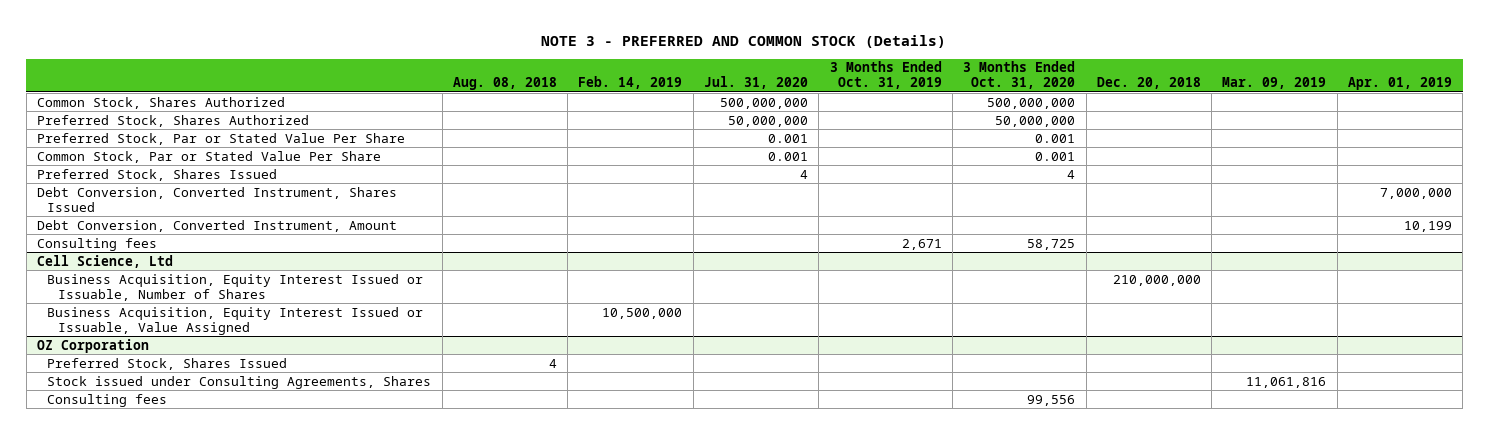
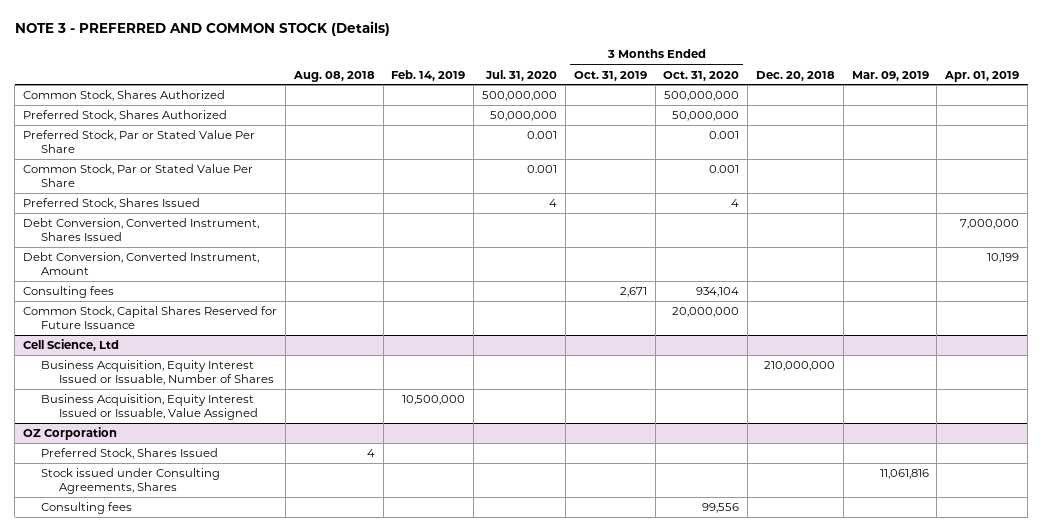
[1027,238,1076,250] 58,725 -> [696,287,740,298] 934,104
none -> [23,306,278,329] Common Stock, Capital Shares Reserved for Future Issuance

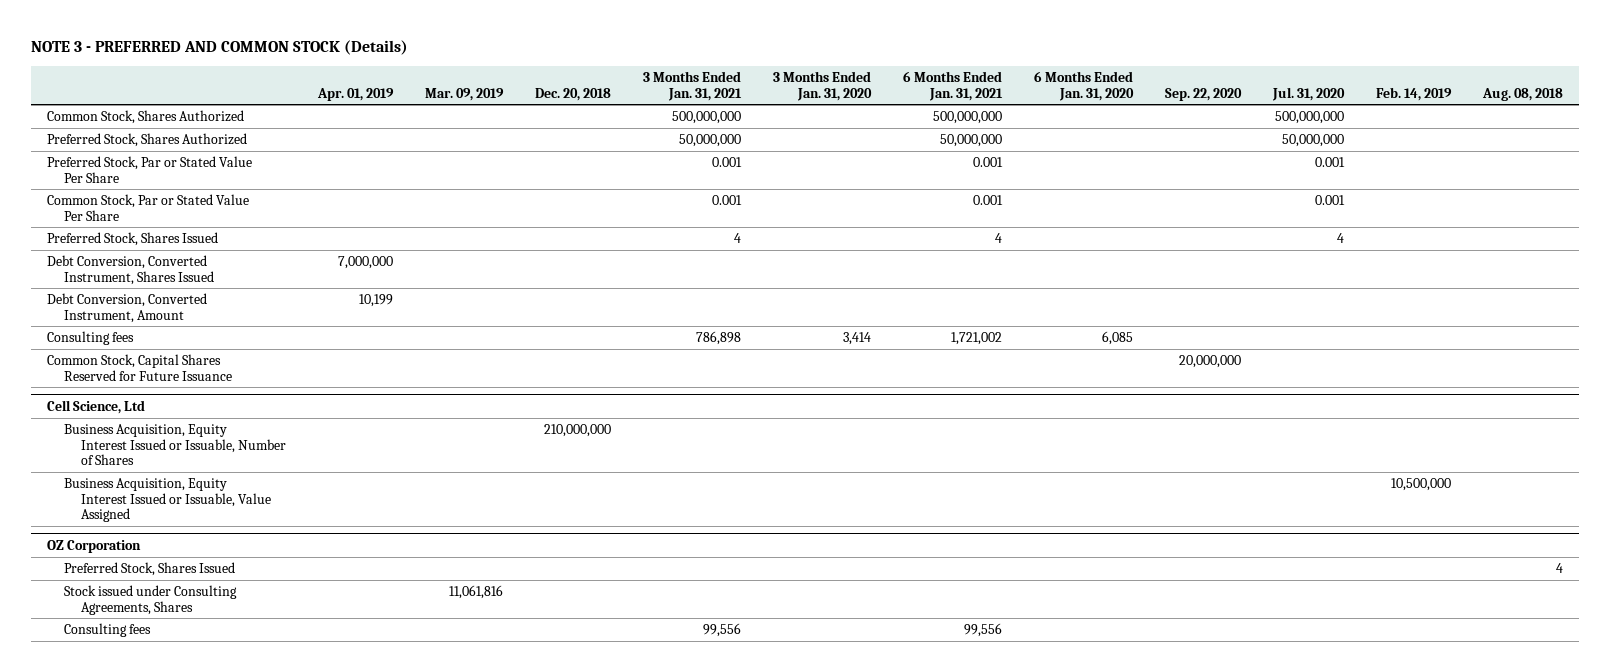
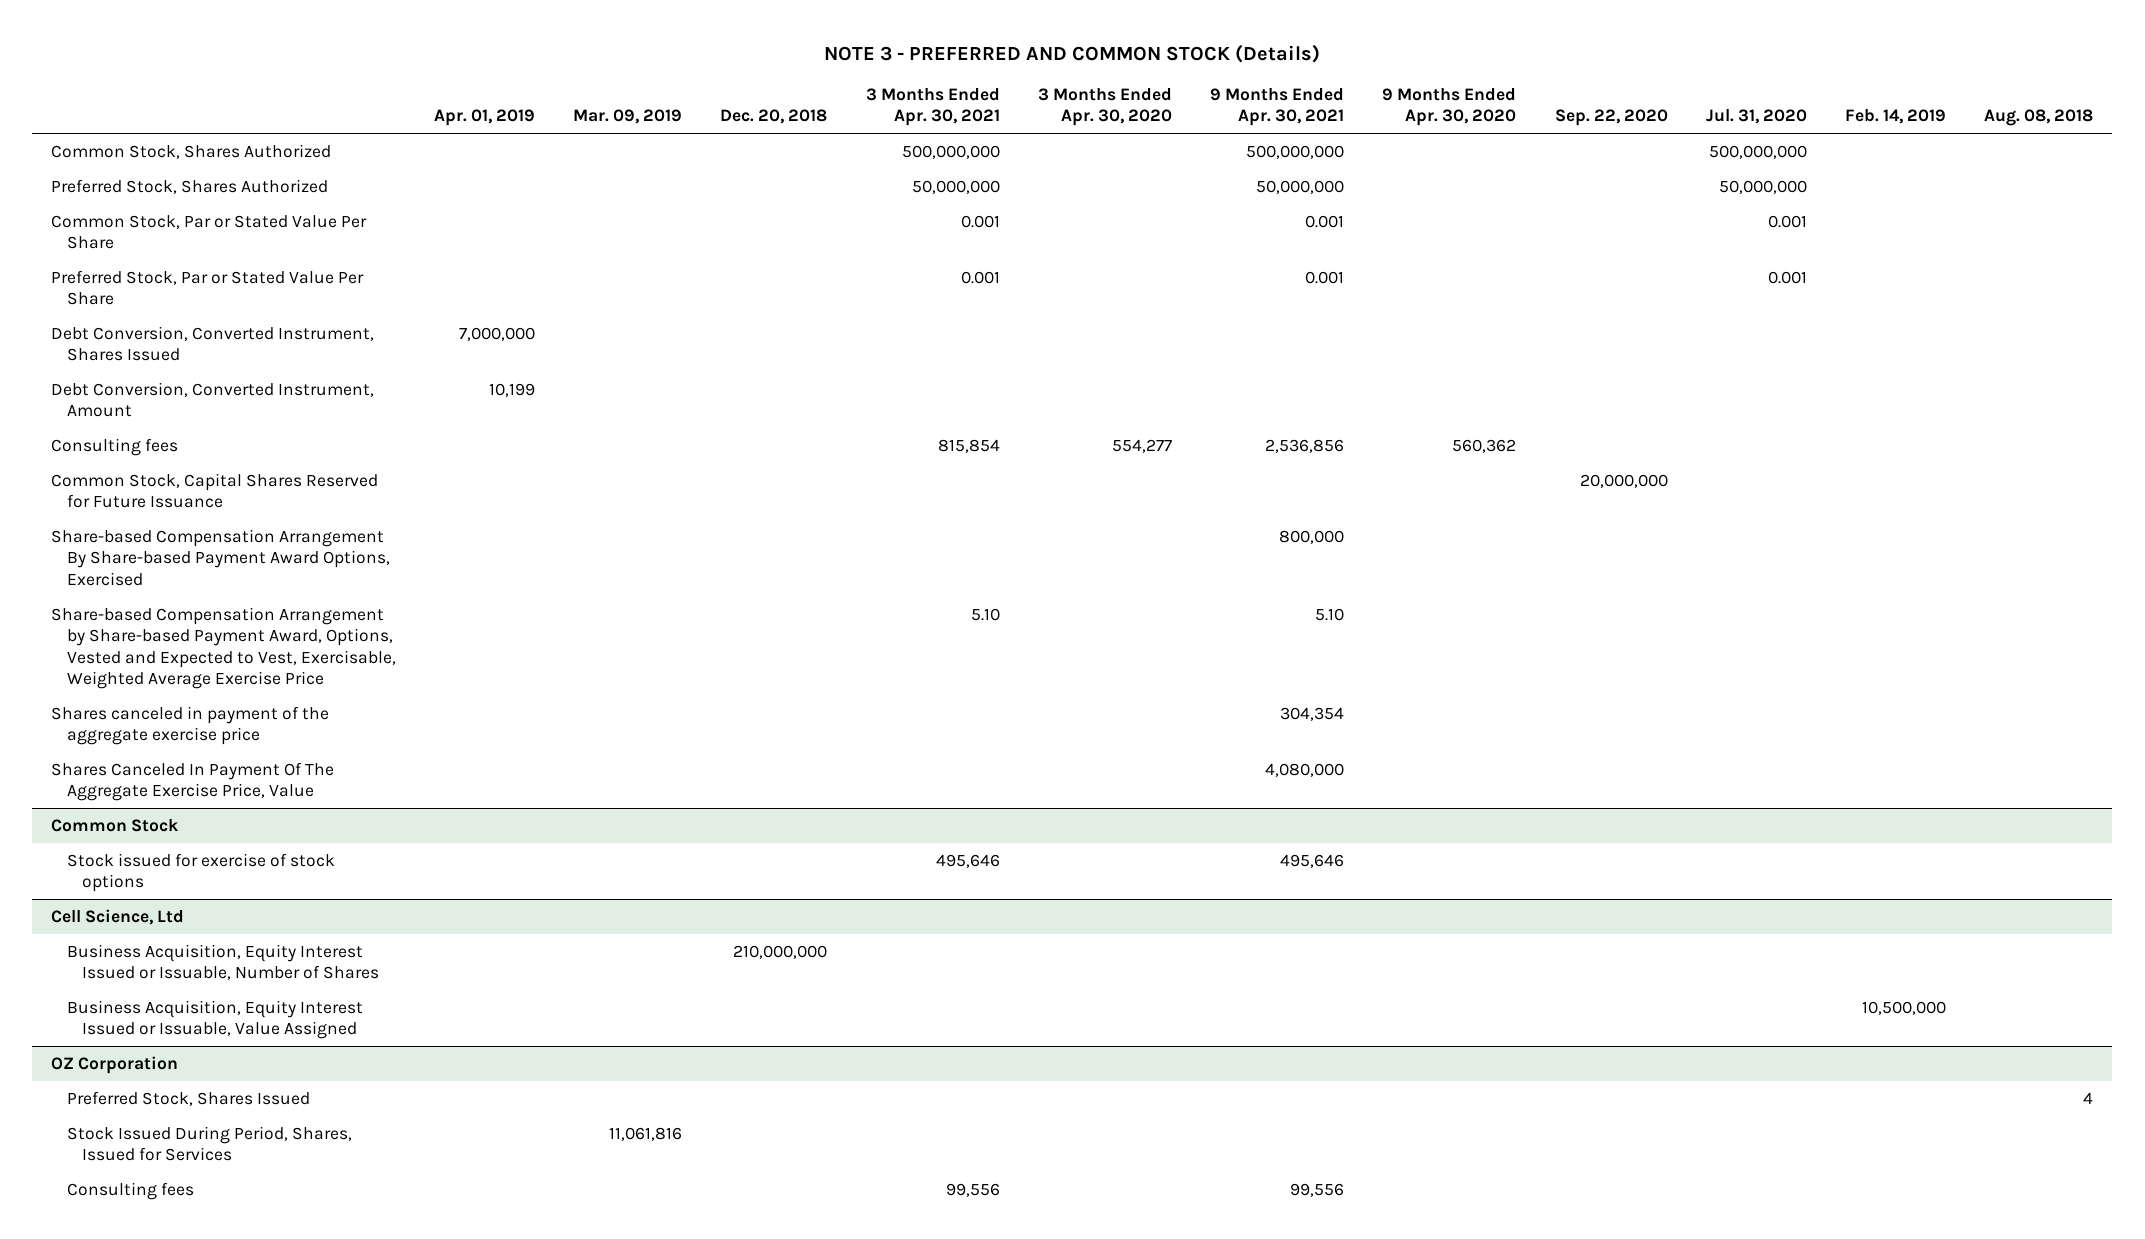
[643,71,743,101] 3 Months Ended Jan. 31, 2021 -> none
[773,71,873,101] 3 Months Ended Jan. 31, 2020 -> none
[903,71,1004,101] 6 Months Ended Jan. 31, 2021 -> none
[1034,71,1135,101] 6 Months Ended Jan. 31, 2020 -> none
none -> [865,88,1000,127] 3 Months Ended Apr. 30, 2021
none -> [1037,88,1172,127] 3 Months Ended Apr. 30, 2020
none -> [1210,88,1345,127] 9 Months Ended Apr. 30, 2021
none -> [1382,88,1517,127] 9 Months Ended Apr. 30, 2020
[47,232,219,247] Preferred Stock, Shares Issued -> none
[47,156,253,183] Preferred Stock, Par or Stated Value Per Share -> [51,270,365,306] Preferred Stock, Par or Stated Value Per Share
none -> [51,529,390,586] Share-based Compensation Arrangement By Share-based Payment Award Options, Exercised
none -> [51,607,396,689] Share-based Compensation Arrangement by Share-based Payment Award, Options, Vested and Expected to Vest, Exercisable, Weighted Average Exercise Price
none -> [51,706,330,746] Shares canceled in payment of the aggregate exercise price
none -> [51,762,335,802] Shares Canceled In Payment Of The Aggregate Exercise Price, Value
none -> [51,819,180,833] Common Stock
none -> [66,853,335,893] Stock issued for exercise of stock options
[64,585,238,615] Stock issued under Consulting Agreements, Shares -> [66,1126,352,1162] Stock Issued During Period, Shares, Issued for Services

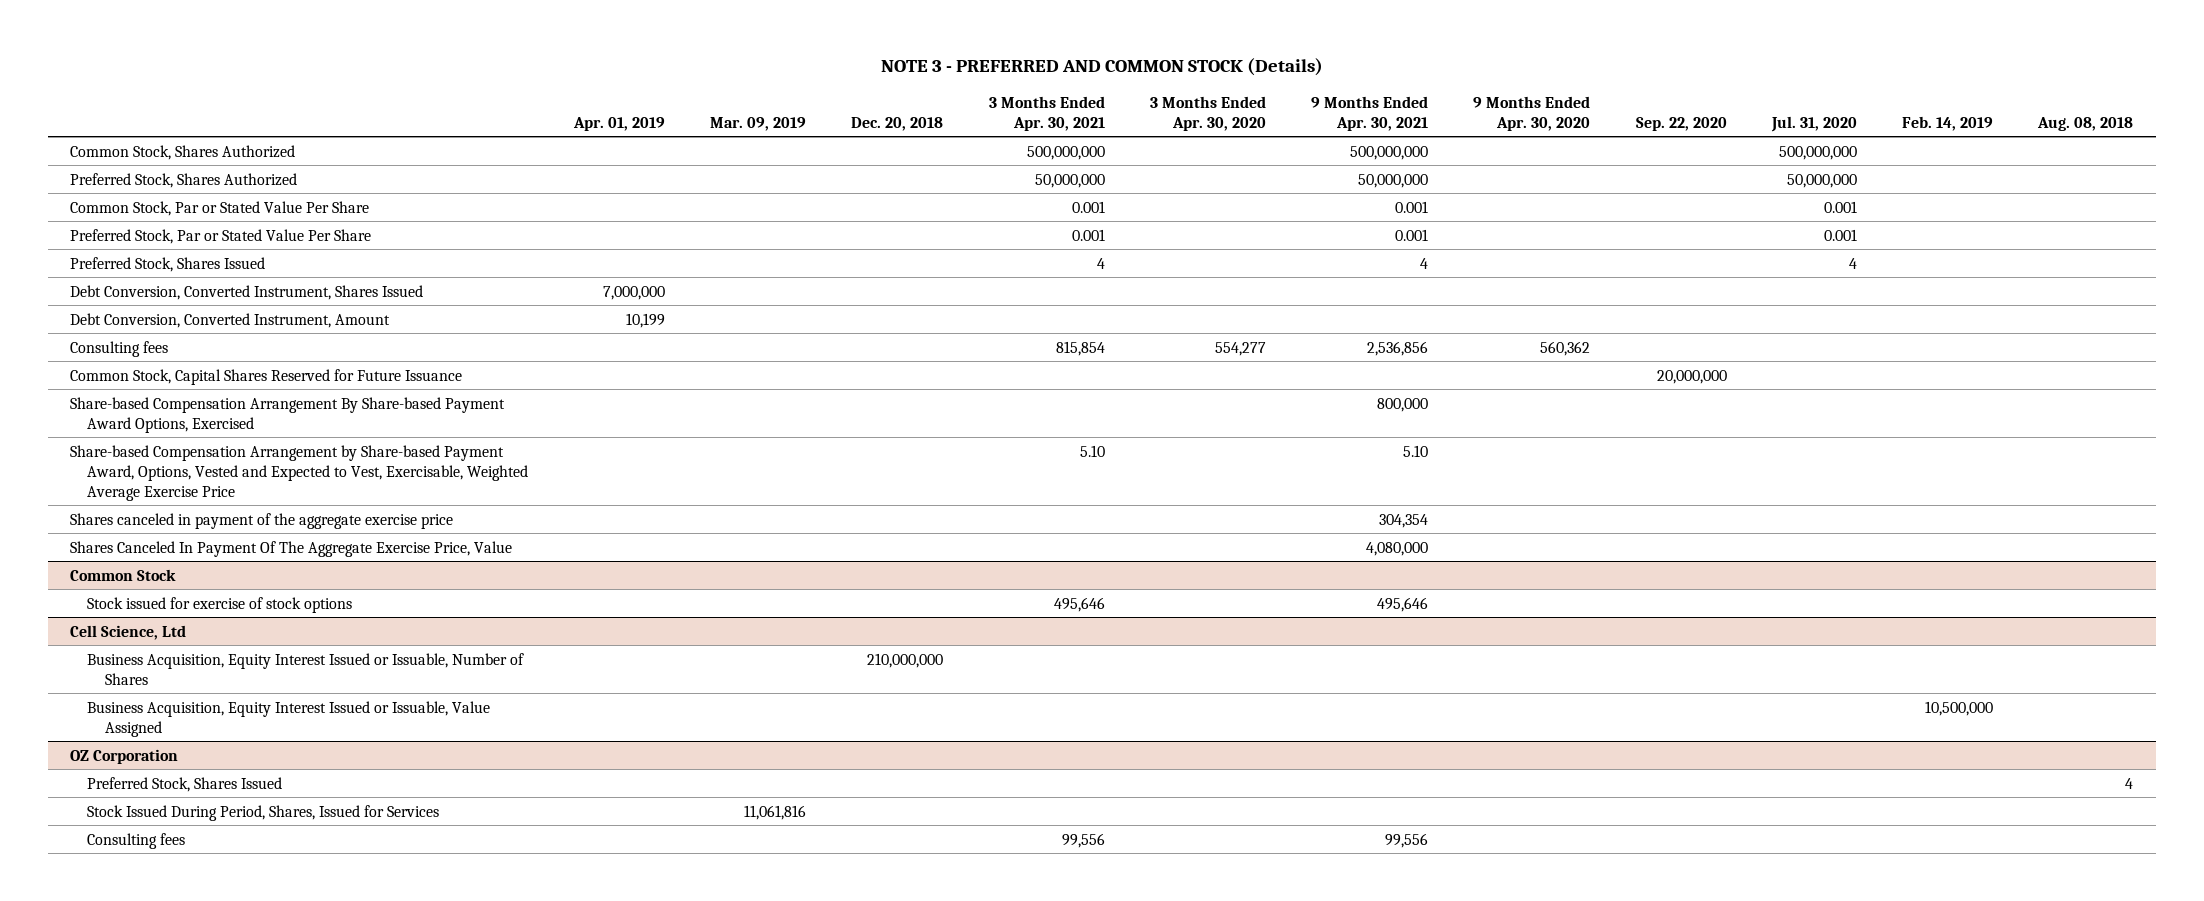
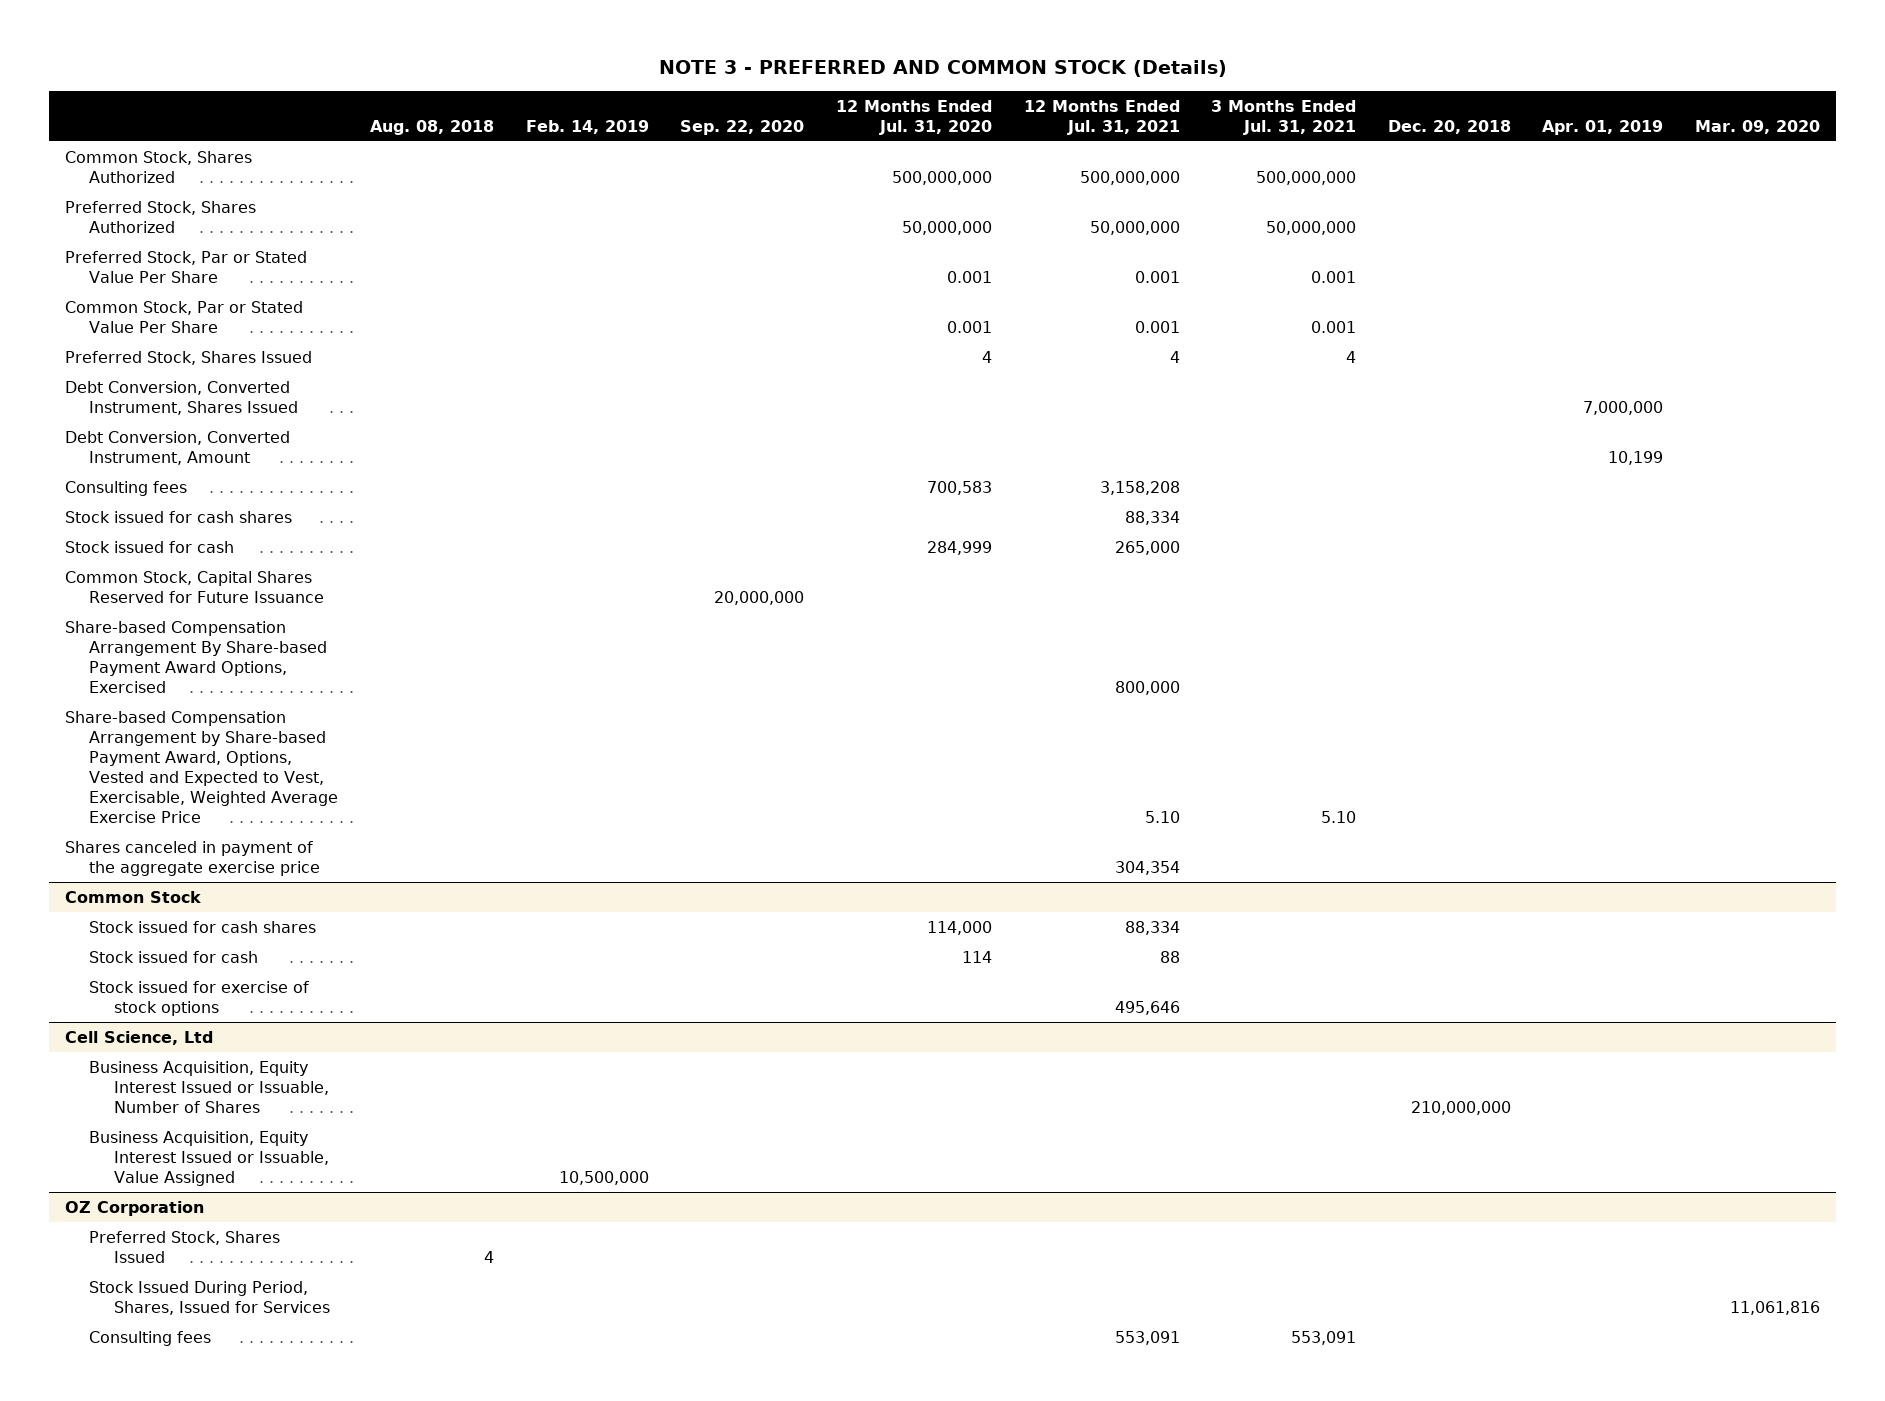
[710,116,807,131] Mar. 09, 2019 -> none
[988,95,1105,131] 3 Months Ended Apr. 30, 2021 -> none
[1149,95,1266,131] 3 Months Ended Apr. 30, 2020 -> none
[1311,95,1429,131] 9 Months Ended Apr. 30, 2021 -> none
[1473,95,1591,131] 9 Months Ended Apr. 30, 2020 -> none
[1770,115,1857,132] Jul. 31, 2020 -> none
none -> [835,99,992,135] 12 Months Ended Jul. 31, 2020
none -> [1023,99,1180,135] 12 Months Ended Jul. 31, 2021
none -> [1211,99,1357,135] 3 Months Ended Jul. 31, 2021
none -> [1694,119,1820,134] Mar. 09, 2020
[70,200,370,216] Common Stock, Par or Stated Value Per Share -> [65,300,304,333] Common Stock, Par or Stated Value Per Share
none -> [65,510,293,523] Stock issued for cash shares
none -> [65,540,235,553] Stock issued for cash
[70,540,513,557] Shares Canceled In Payment Of The Aggregate Exercise Price, Value -> none
none -> [89,920,317,933] Stock issued for cash shares
none -> [89,950,259,963] Stock issued for cash

